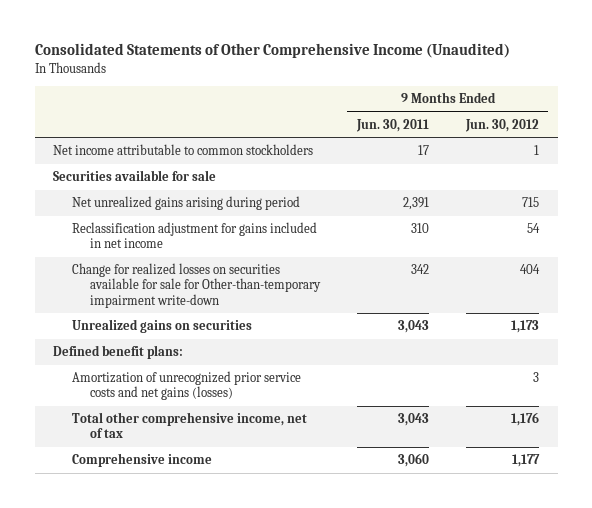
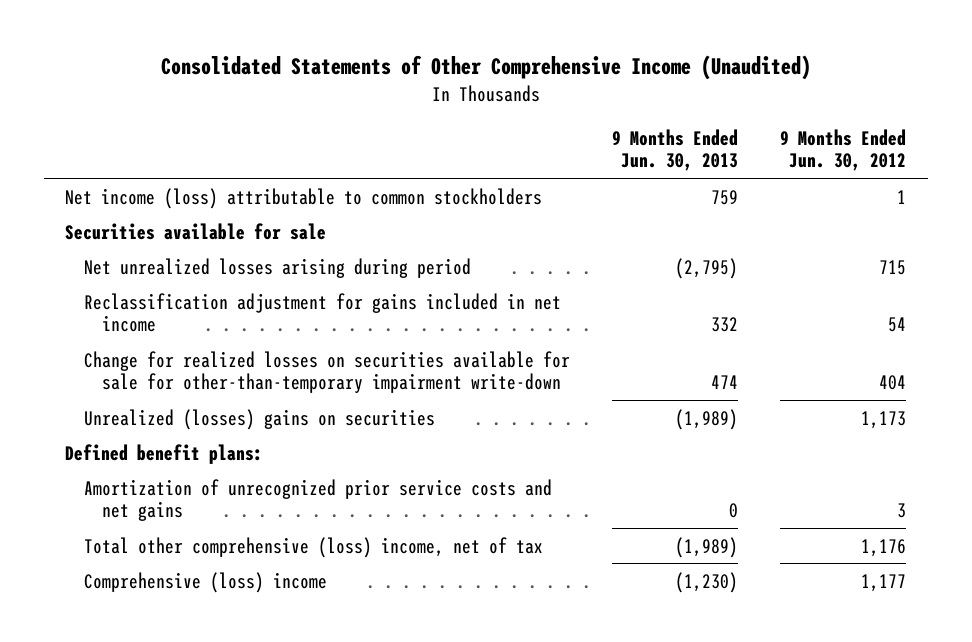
[355,118,429,132] Jun. 30, 2011 -> none
none -> [612,128,739,172] 9 Months Ended Jun. 30, 2013
[53,144,314,156] Net income attributable to common stockholders -> [65,187,543,209] Net income (loss) attributable to common stockholders
[71,196,300,211] Net unrealized gains arising during period -> [83,257,471,278] Net unrealized losses arising during period
[71,263,321,308] Change for realized losses on securities available for sale for Other-than-temporary impairment write-down -> [83,350,570,394] Change for realized losses on securities available for sale for other-than-temporary impairment write-down
[71,319,252,334] Unrealized gains on securities -> [83,408,435,430] Unrealized (losses) gains on securities
[71,371,301,401] Amortization of unrecognized prior service costs and net gains (losses) -> [83,478,552,522] Amortization of unrecognized prior service costs and net gains
[71,412,307,439] Total other comprehensive income, net of tax -> [83,536,543,558] Total other comprehensive (loss) income, net of tax
[71,453,212,468] Comprehensive income -> [83,571,327,593] Comprehensive (loss) income

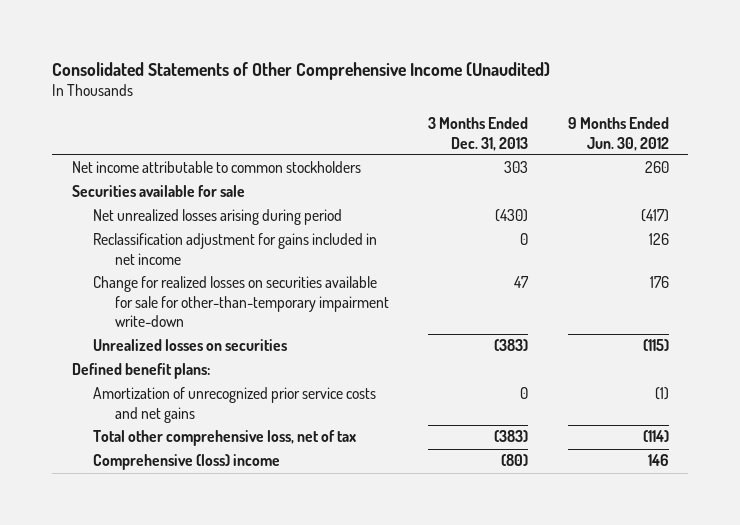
[612,128,739,172] 9 Months Ended Jun. 30, 2013 -> none
none -> [428,116,529,151] 3 Months Ended Dec. 31, 2013
[65,187,543,209] Net income (loss) attributable to common stockholders -> [71,161,361,174] Net income attributable to common stockholders
[897,189,907,204] 1 -> [644,161,669,174] 260
[879,259,907,275] 715 -> [640,209,669,223] (417)
[888,317,907,333] 54 -> [648,233,669,246] 126
[879,375,907,391] 404 -> [649,276,669,289] 176
[83,408,435,430] Unrealized (losses) gains on securities -> [93,339,288,352] Unrealized losses on securities
[861,410,907,429] 1,173 -> [642,339,669,352] (115)
[897,503,907,519] 3 -> [654,387,669,401] (1)
[83,536,543,558] Total other comprehensive (loss) income, net of tax -> [93,430,357,447] Total other comprehensive loss, net of tax
[861,538,907,557] 1,176 -> [642,430,669,443] (114)
[861,573,907,592] 1,177 -> [647,454,669,467] 146

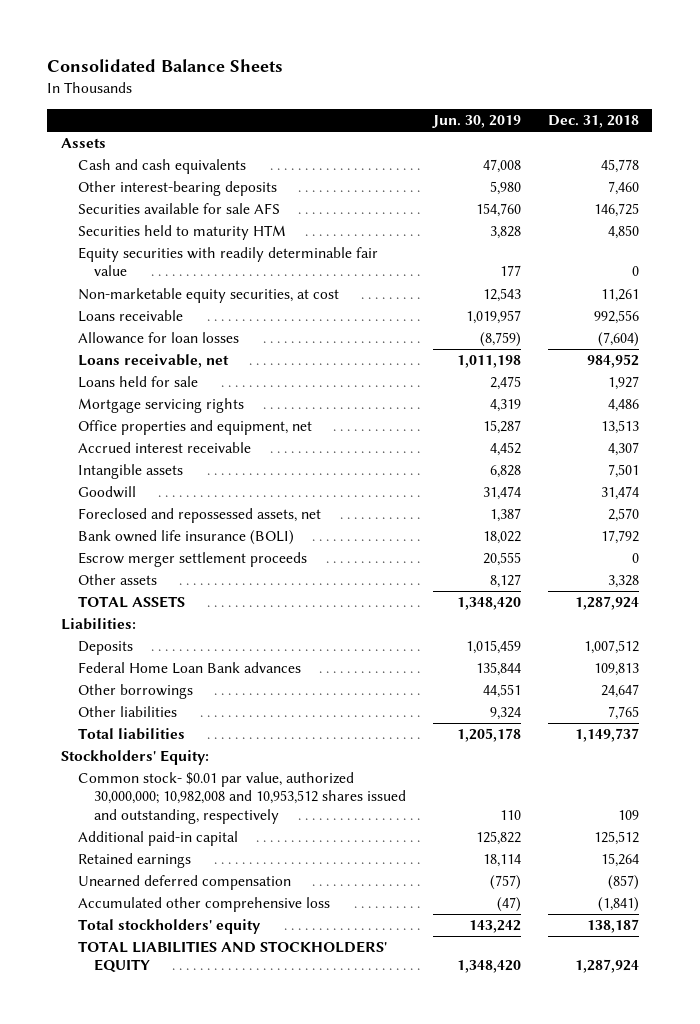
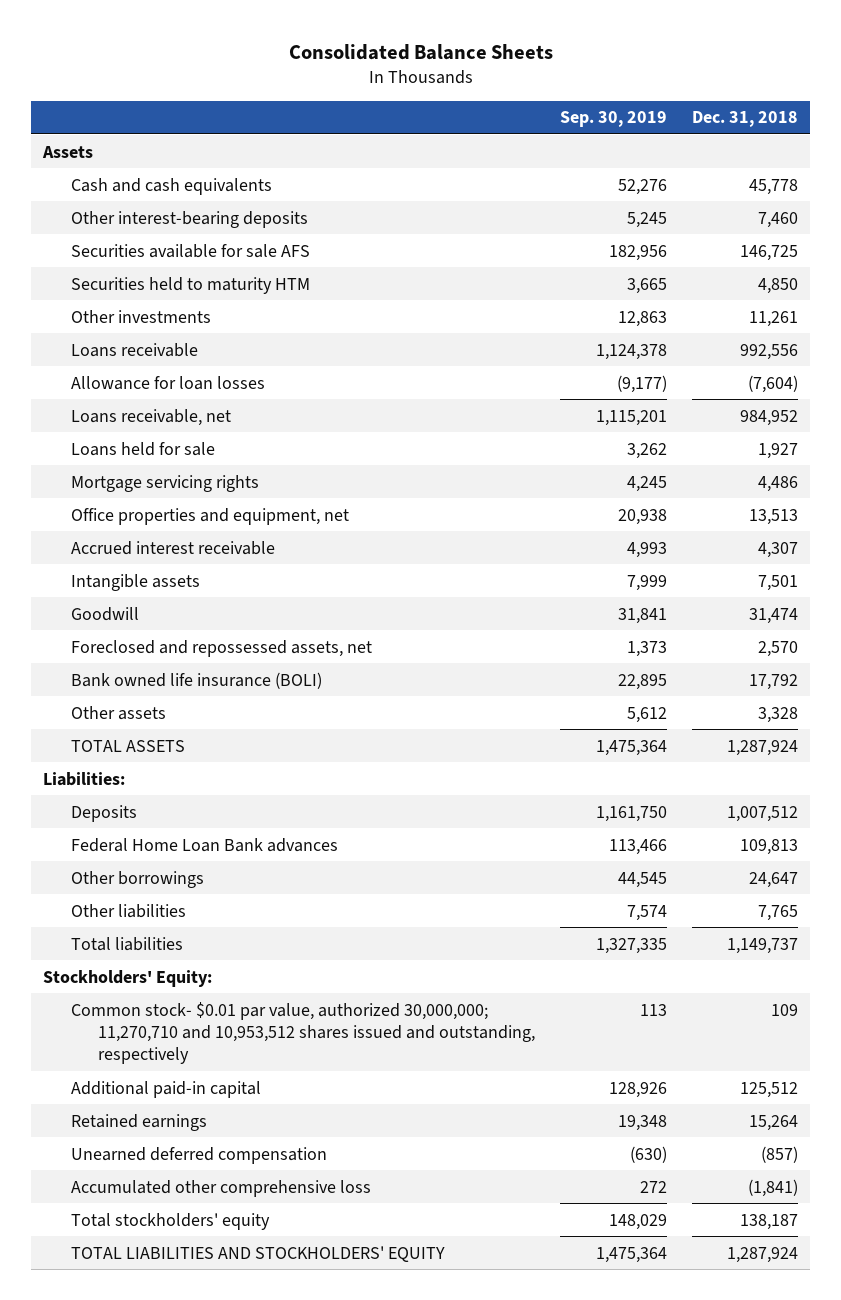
[432,115,522,129] Jun. 30, 2019 -> none
none -> [560,111,668,128] Sep. 30, 2019
[77,247,378,277] Equity securities with readily determinable fair value -> none
[77,288,339,304] Non-marketable equity securities, at cost -> [70,309,211,323] Other investments
[77,552,307,568] Escrow merger settlement proceeds -> none
[77,772,407,824] Common stock- $0.01 par value, authorized 30,000,000; 10,982,008 and 10,953,512 shares issued and outstanding, respectively -> [70,1001,536,1065] Common stock- $0.01 par value, authorized 30,000,000; 11,270,710 and 10,953,512 shares issued and outstanding, respectively

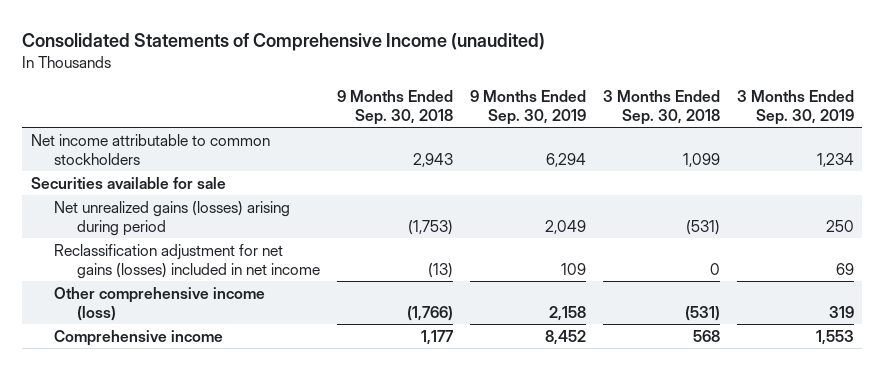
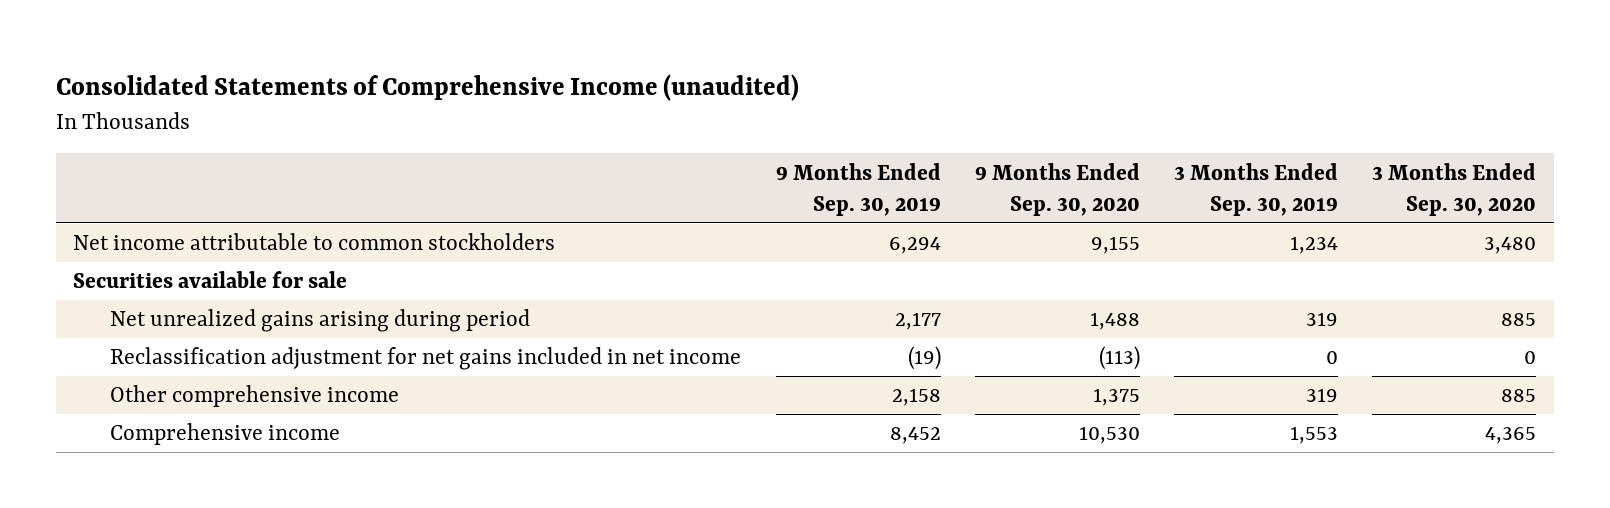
[336,89,453,125] 9 Months Ended Sep. 30, 2018 -> none
[602,89,720,125] 3 Months Ended Sep. 30, 2018 -> none
none -> [974,162,1140,216] 9 Months Ended Sep. 30, 2020
none -> [1372,162,1537,216] 3 Months Ended Sep. 30, 2020
[53,200,290,237] Net unrealized gains (losses) arising during period -> [110,309,531,333] Net unrealized gains arising during period
[544,220,586,235] 2,049 -> [894,312,941,331] 2,177
[825,220,854,233] 250 -> [1306,312,1339,327] 319
[53,243,320,280] Reclassification adjustment for net gains (losses) included in net income -> [110,347,742,371] Reclassification adjustment for net gains included in net income
[560,263,586,276] 109 -> [907,346,941,371] (19)
[835,263,854,276] 69 -> [1326,351,1339,365] 0
[53,286,265,322] Other comprehensive income (loss) -> [110,385,400,408] Other comprehensive income

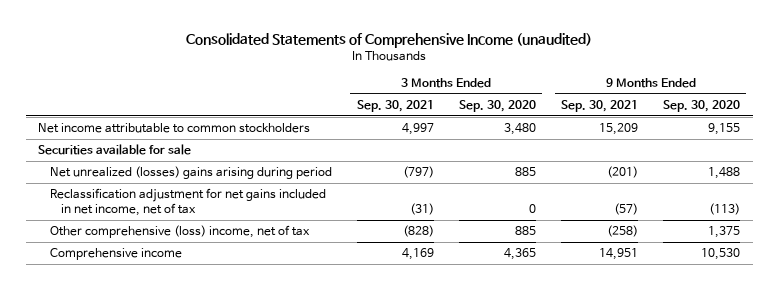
[775,162,941,216] 9 Months Ended Sep. 30, 2019 -> none
[1174,162,1339,216] 3 Months Ended Sep. 30, 2019 -> none
none -> [356,100,434,113] Sep. 30, 2021
none -> [560,100,638,113] Sep. 30, 2021
[110,309,531,333] Net unrealized gains arising during period -> [49,166,332,180] Net unrealized (losses) gains arising during period
[110,347,742,371] Reclassification adjustment for net gains included in net income -> [49,188,326,216] Reclassification adjustment for net gains included in net income, net of tax
[110,385,400,408] Other comprehensive income -> [49,225,310,239] Other comprehensive (loss) income, net of tax

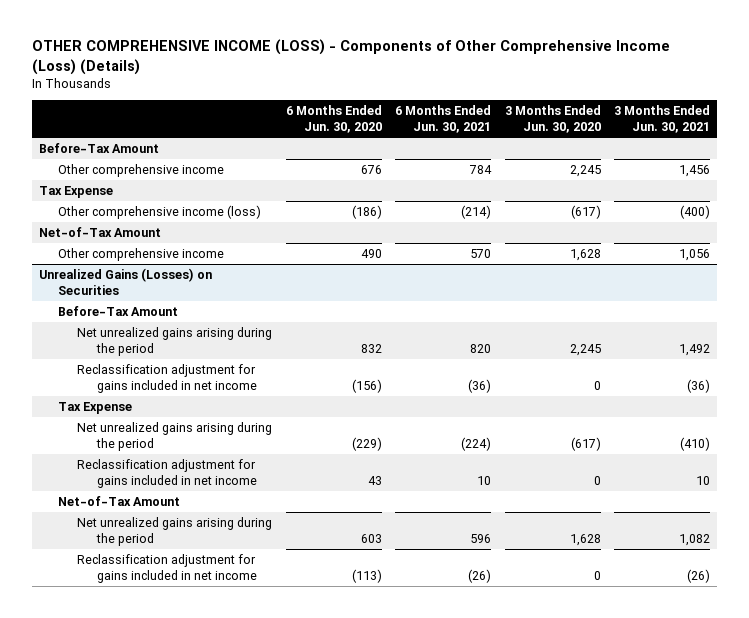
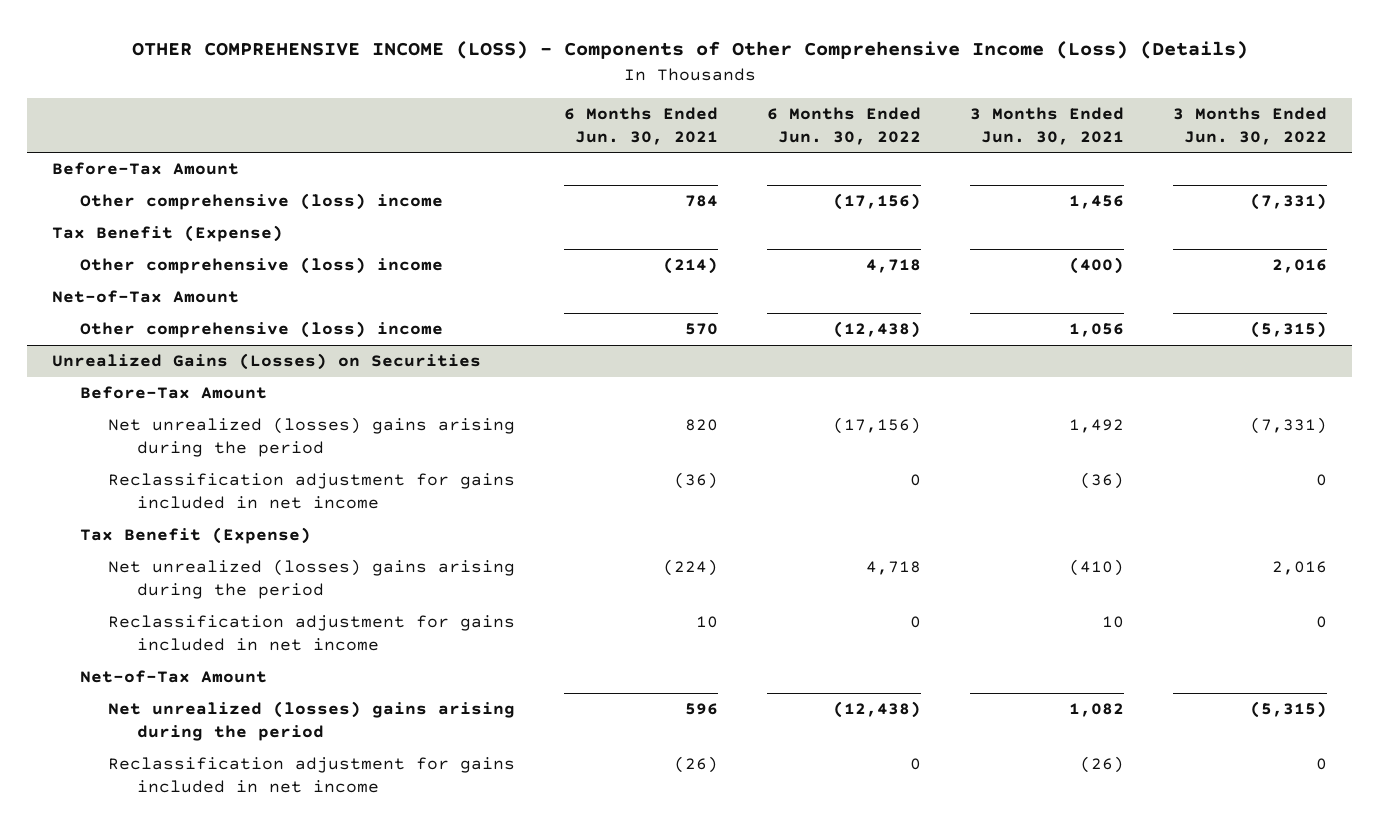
[285,105,382,134] 6 Months Ended Jun. 30, 2020 -> none
[504,105,601,134] 3 Months Ended Jun. 30, 2020 -> none
none -> [767,107,922,145] 6 Months Ended Jun. 30, 2022
none -> [1173,107,1328,145] 3 Months Ended Jun. 30, 2022
[57,164,224,178] Other comprehensive income -> [80,193,444,211] Other comprehensive (loss) income
[38,186,113,199] Tax Expense -> [51,225,283,243] Tax Benefit (Expense)
[57,205,261,220] Other comprehensive income (loss) -> [80,257,444,275] Other comprehensive (loss) income
[57,248,224,262] Other comprehensive income -> [80,321,444,339] Other comprehensive (loss) income
[77,327,273,356] Net unrealized gains arising during the period -> [108,417,516,457] Net unrealized (losses) gains arising during the period
[57,402,132,415] Tax Expense -> [80,527,312,545] Tax Benefit (Expense)
[77,422,273,451] Net unrealized gains arising during the period -> [108,559,516,599] Net unrealized (losses) gains arising during the period
[77,517,273,546] Net unrealized gains arising during the period -> [108,701,516,741] Net unrealized (losses) gains arising during the period

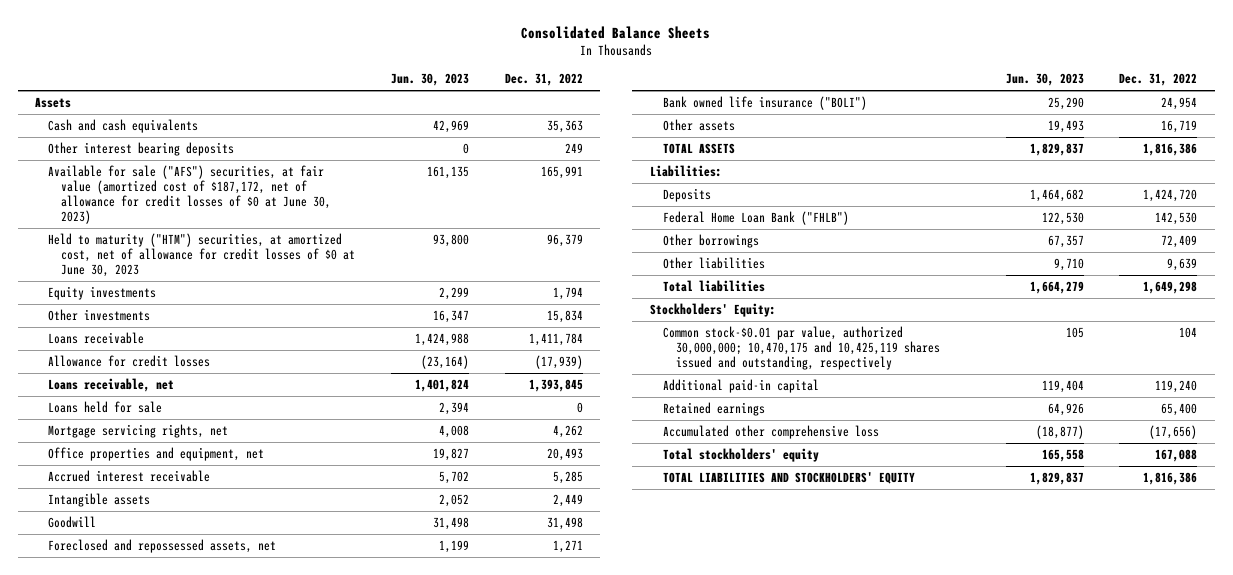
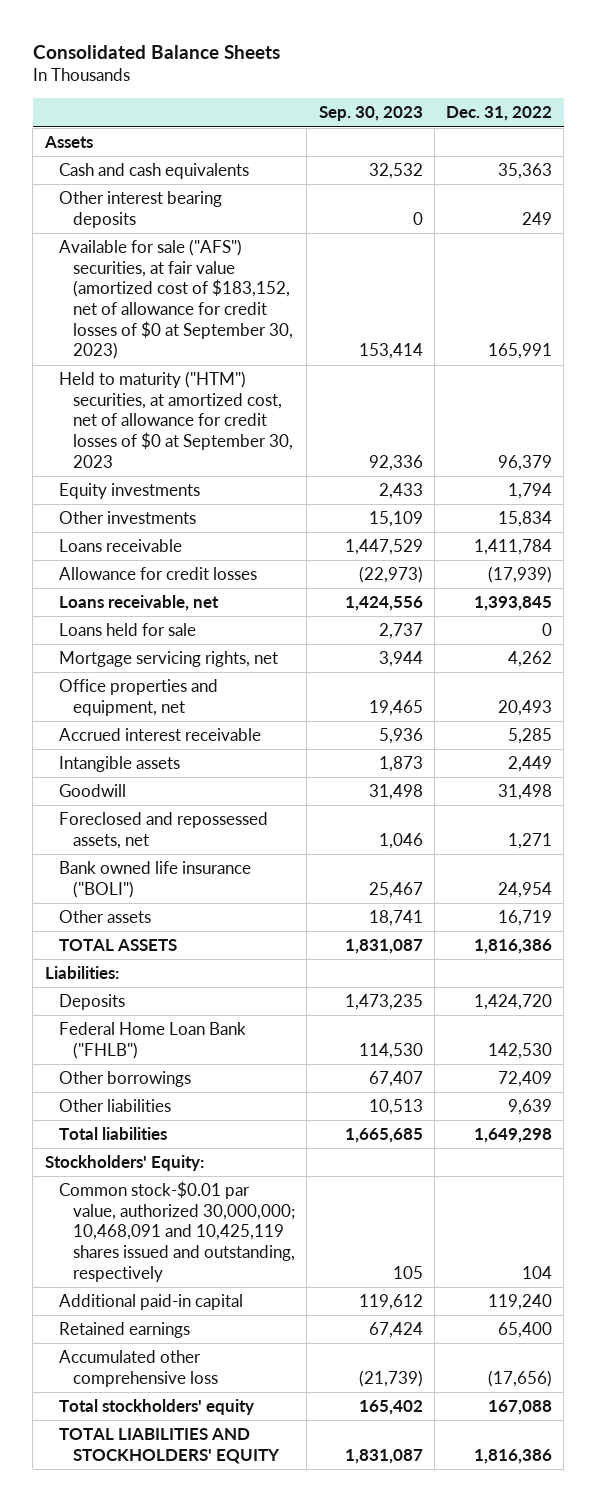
[390,73,469,87] Jun. 30, 2023 -> none
none -> [318,106,423,122] Sep. 30, 2023
[48,164,332,225] Available for sale ("AFS") securities, at fair value (amortized cost of $187,172, net of allowance for credit losses of $0 at June 30, 2023) -> [58,239,294,360] Available for sale ("AFS") securities, at fair value (amortized cost of $183,152, net of allowance for credit losses of $0 at September 30, 2023)
[48,232,356,278] Held to maturity ("HTM") securities, at amortized cost, net of allowance for credit losses of $0 at June 30, 2023 -> [58,371,294,468] Held to maturity ("HTM") securities, at amortized cost, net of allowance for credit losses of $0 at September 30, 2023
[663,325,941,371] Common stock-$0.01 par value, authorized 30,000,000; 10,470,175 and 10,425,119 shares issued and outstanding, respectively -> [58,1181,296,1282] Common stock-$0.01 par value, authorized 30,000,000; 10,468,091 and 10,425,119 shares issued and outstanding, respectively

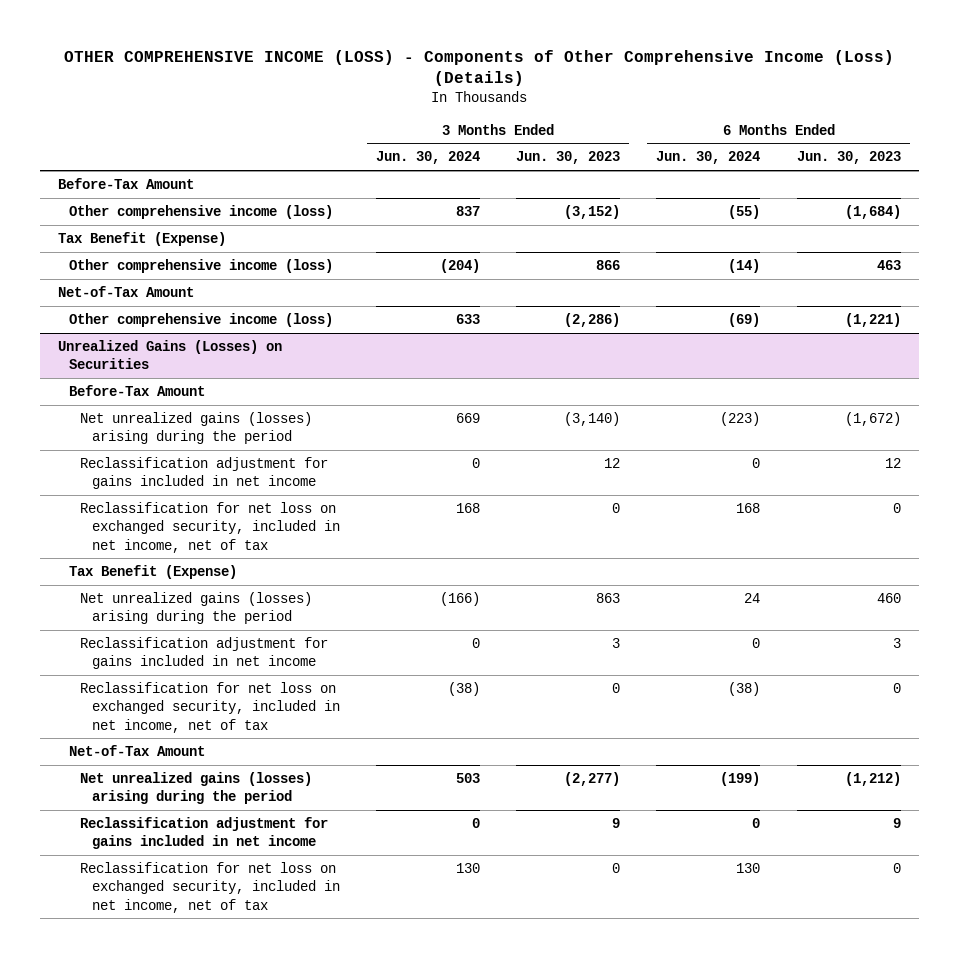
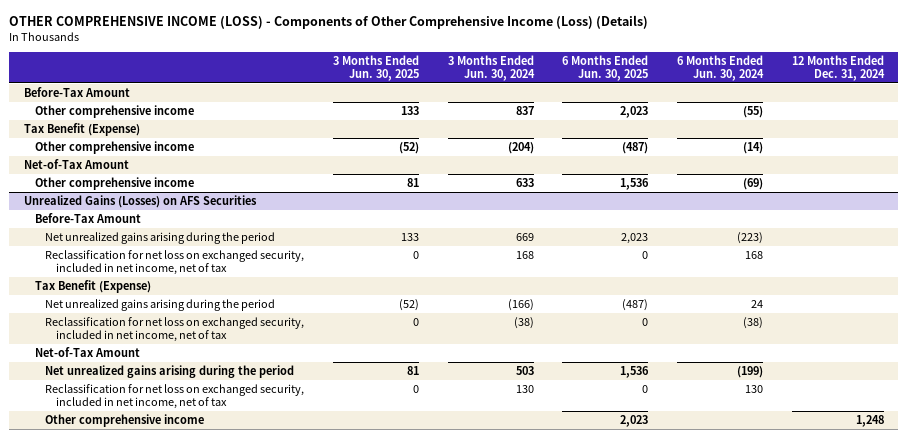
[516,151,621,165] Jun. 30, 2023 -> none
[796,151,901,165] Jun. 30, 2023 -> none
none -> [333,54,420,82] 3 Months Ended Jun. 30, 2025
none -> [562,54,649,82] 6 Months Ended Jun. 30, 2025
none -> [791,54,885,82] 12 Months Ended Dec. 31, 2024
[69,205,334,220] Other comprehensive income (loss) -> [34,104,194,118] Other comprehensive income
[69,259,334,274] Other comprehensive income (loss) -> [34,140,194,154] Other comprehensive income
[69,313,334,328] Other comprehensive income (loss) -> [34,176,194,190] Other comprehensive income
[57,340,282,370] Unrealized Gains (Losses) on Securities -> [23,194,257,208] Unrealized Gains (Losses) on AFS Securities
[80,457,329,490] Reclassification adjustment for gains included in net income -> none
[80,412,313,445] Net unrealized gains (losses) arising during the period -> [45,231,276,244] Net unrealized gains arising during the period
[80,637,329,670] Reclassification adjustment for gains included in net income -> none
[80,592,313,625] Net unrealized gains (losses) arising during the period -> [45,298,276,311] Net unrealized gains arising during the period
[80,817,329,850] Reclassification adjustment for gains included in net income -> none
[80,772,313,805] Net unrealized gains (losses) arising during the period -> [45,364,295,378] Net unrealized gains arising during the period
none -> [45,413,205,427] Other comprehensive income

